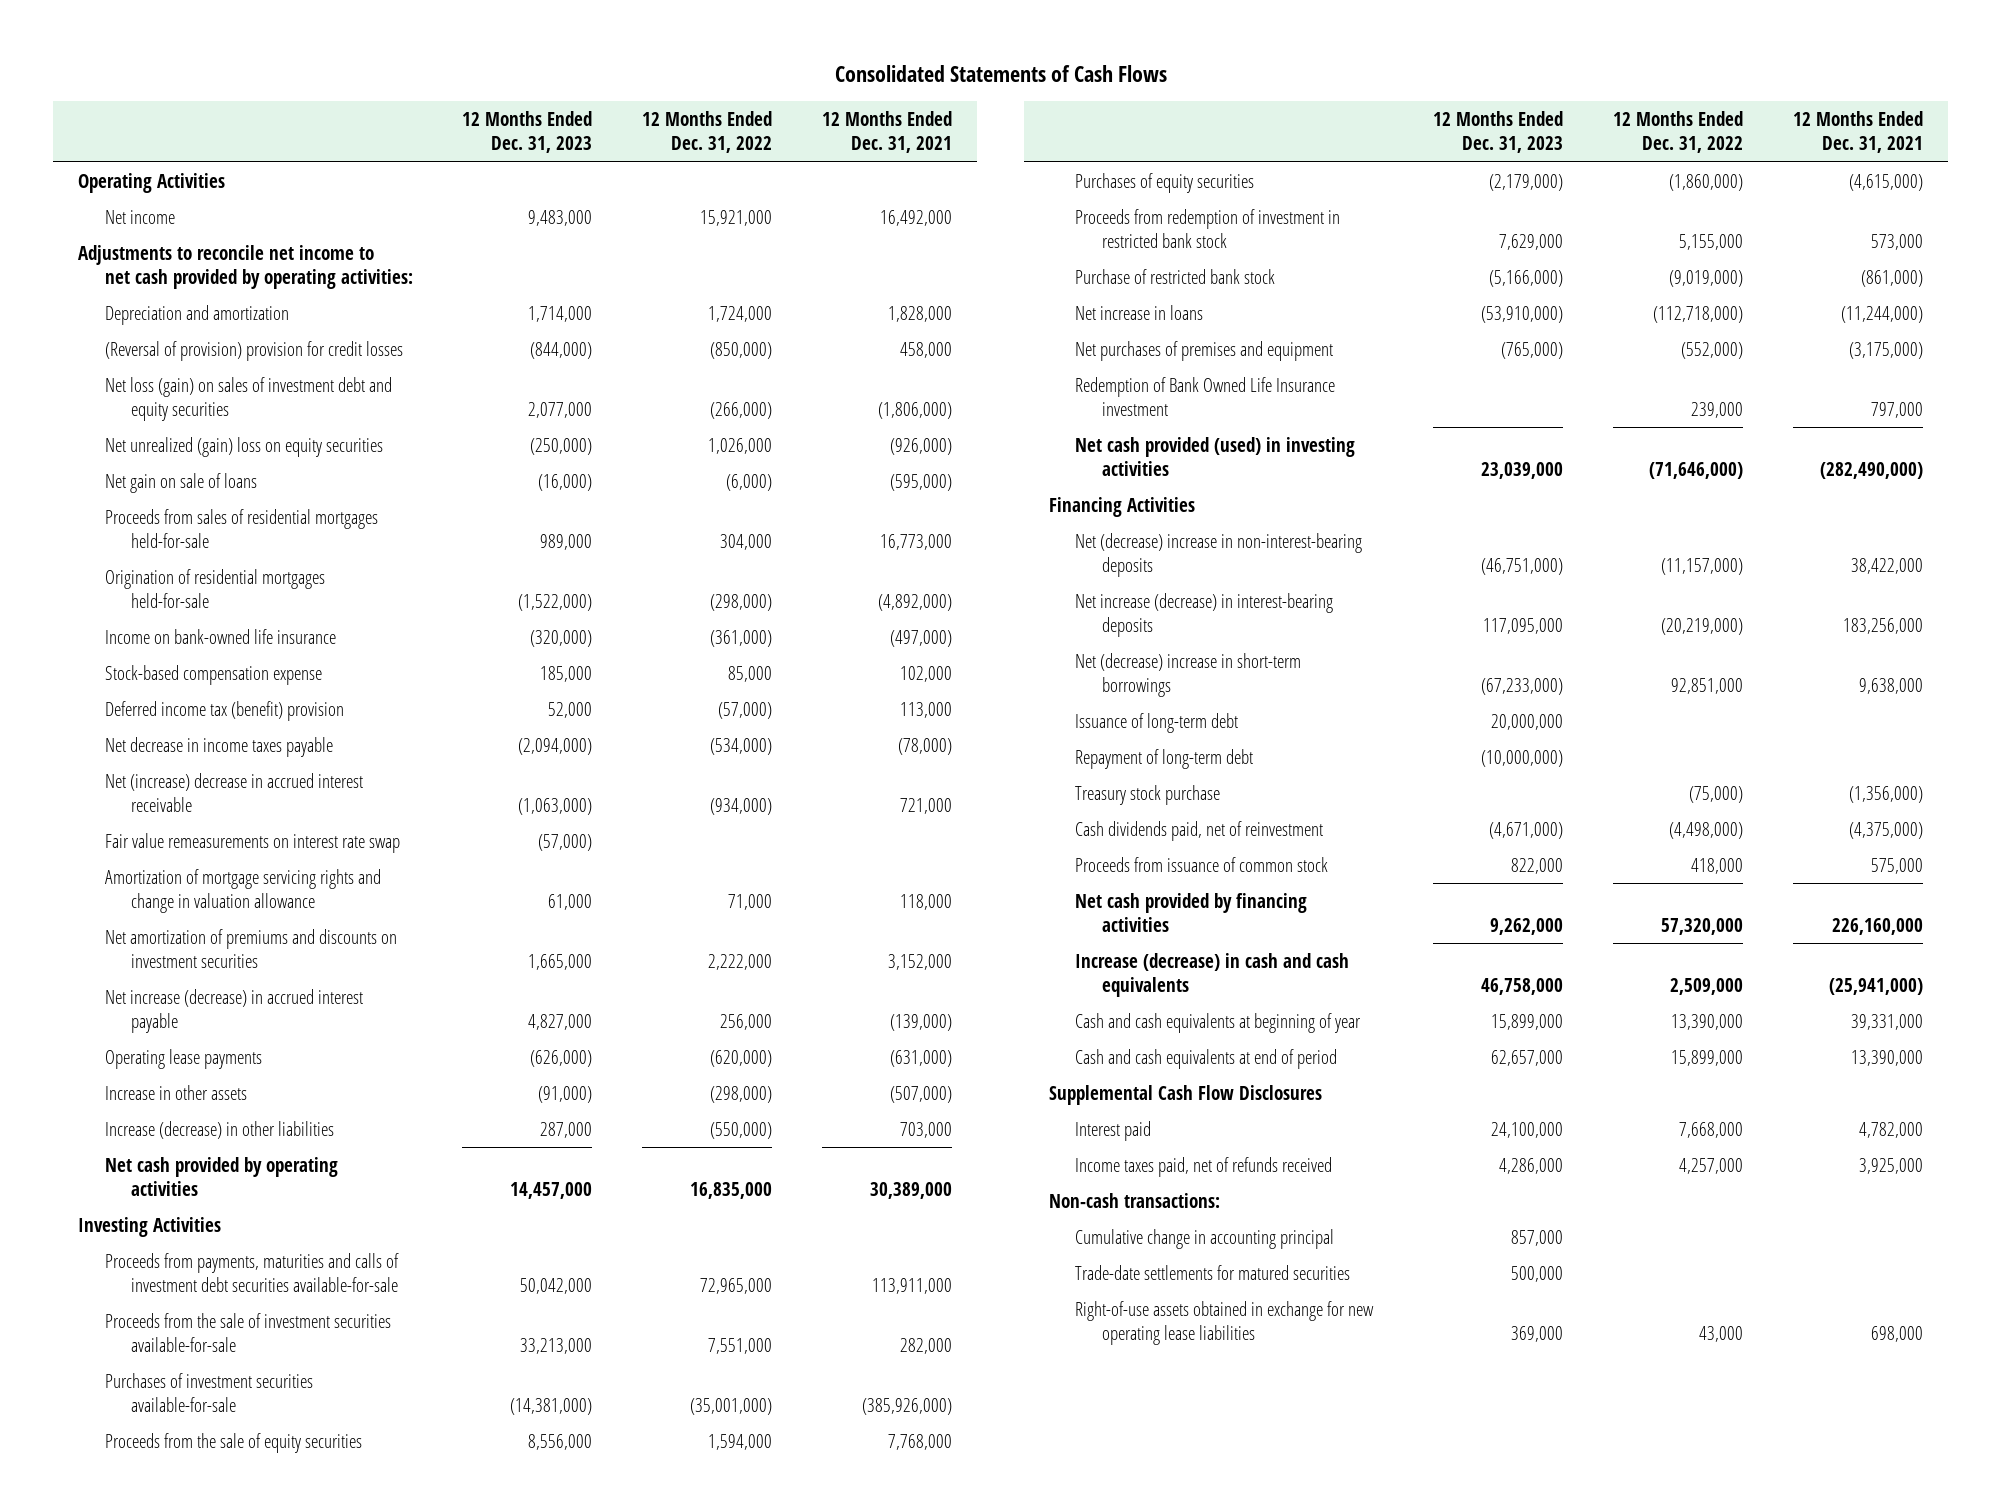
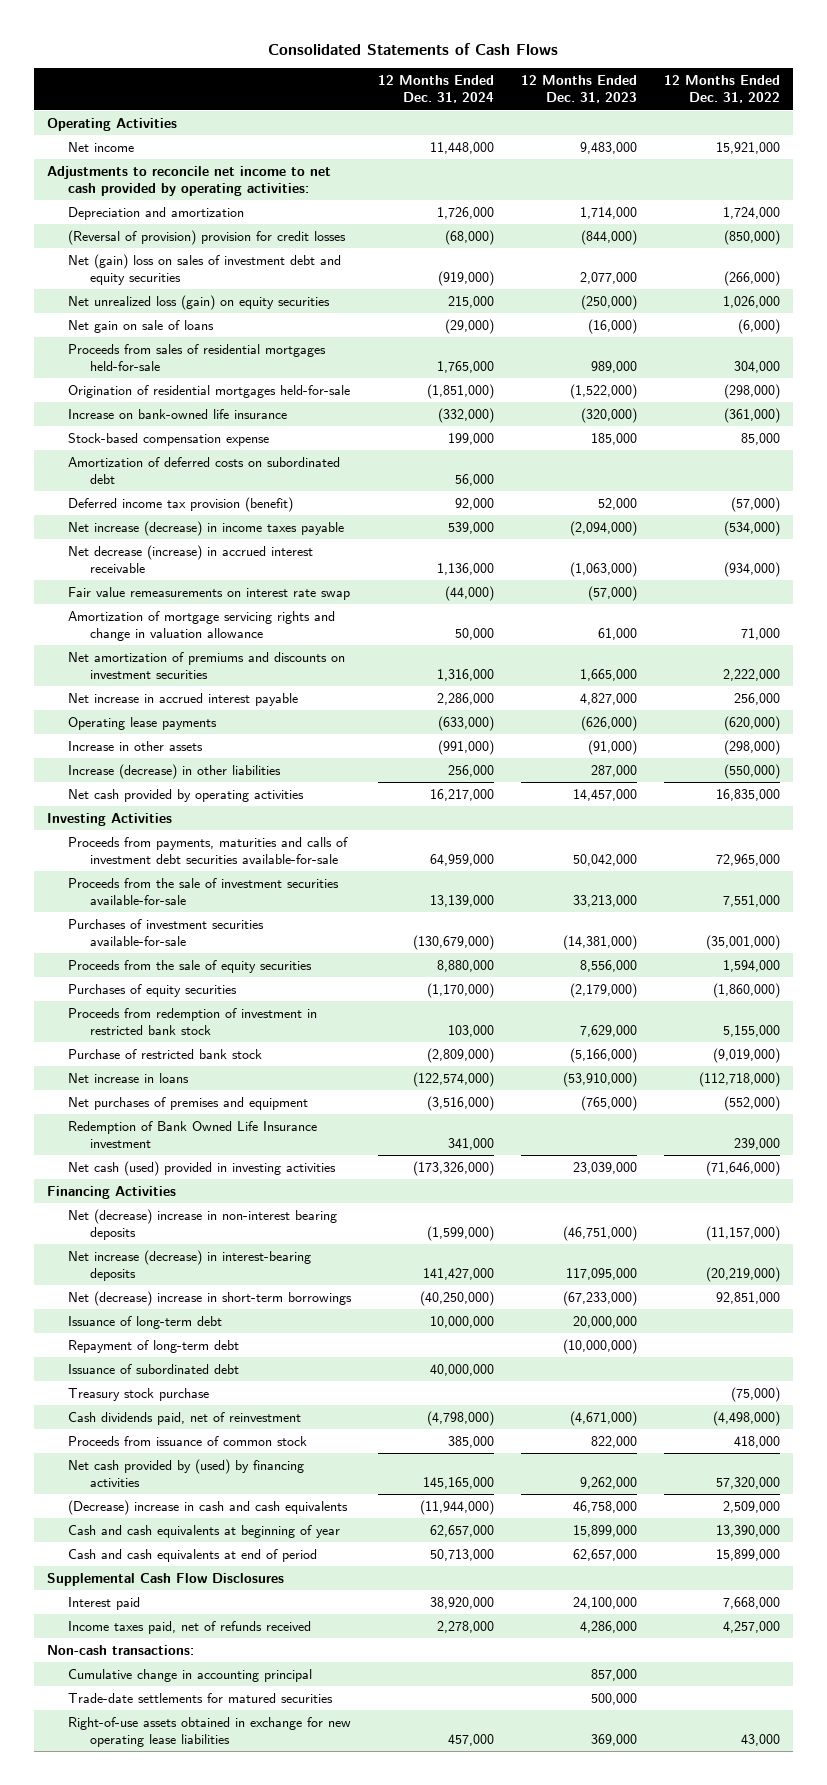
[822,111,953,154] 12 Months Ended Dec. 31, 2021 -> none
none -> [378,74,495,104] 12 Months Ended Dec. 31, 2024
[104,376,392,421] Net loss (gain) on sales of investment debt and equity securities -> [68,253,342,286] Net (gain) loss on sales of investment debt and equity securities
[104,436,383,457] Net unrealized (gain) loss on equity securities -> [68,294,331,310] Net unrealized loss (gain) on equity securities
[104,628,336,644] Income on bank-owned life insurance -> [68,408,288,419] Increase on bank-owned life insurance
none -> [68,456,341,485] Amortization of deferred costs on subordinated debt
[104,700,344,721] Deferred income tax (benefit) provision -> [68,496,294,512] Deferred income tax provision (benefit)
[104,736,333,757] Net decrease in income taxes payable -> [68,520,345,536] Net increase (decrease) in income taxes payable
[104,772,363,812] Net (increase) decrease in accrued interest receivable -> [68,544,314,574] Net decrease (increase) in accrued interest receivable
[104,988,363,1033] Net increase (decrease) in accrued interest payable -> [68,692,299,706] Net increase in accrued interest payable
[1075,436,1356,476] Net cash provided (used) in investing activities -> [68,1160,337,1176] Net cash (used) provided in investing activities
[1075,532,1363,577] Net (decrease) increase in non-interest-bearing deposits -> [68,1208,338,1241] Net (decrease) increase in non-interest bearing deposits
none -> [68,1363,240,1374] Issuance of subordinated debt
[1075,892,1308,932] Net cash provided by financing activities -> [68,1458,305,1488] Net cash provided by (used) by financing activities
[1075,952,1350,997] Increase (decrease) in cash and cash equivalents -> [68,1499,349,1515] (Decrease) increase in cash and cash equivalents

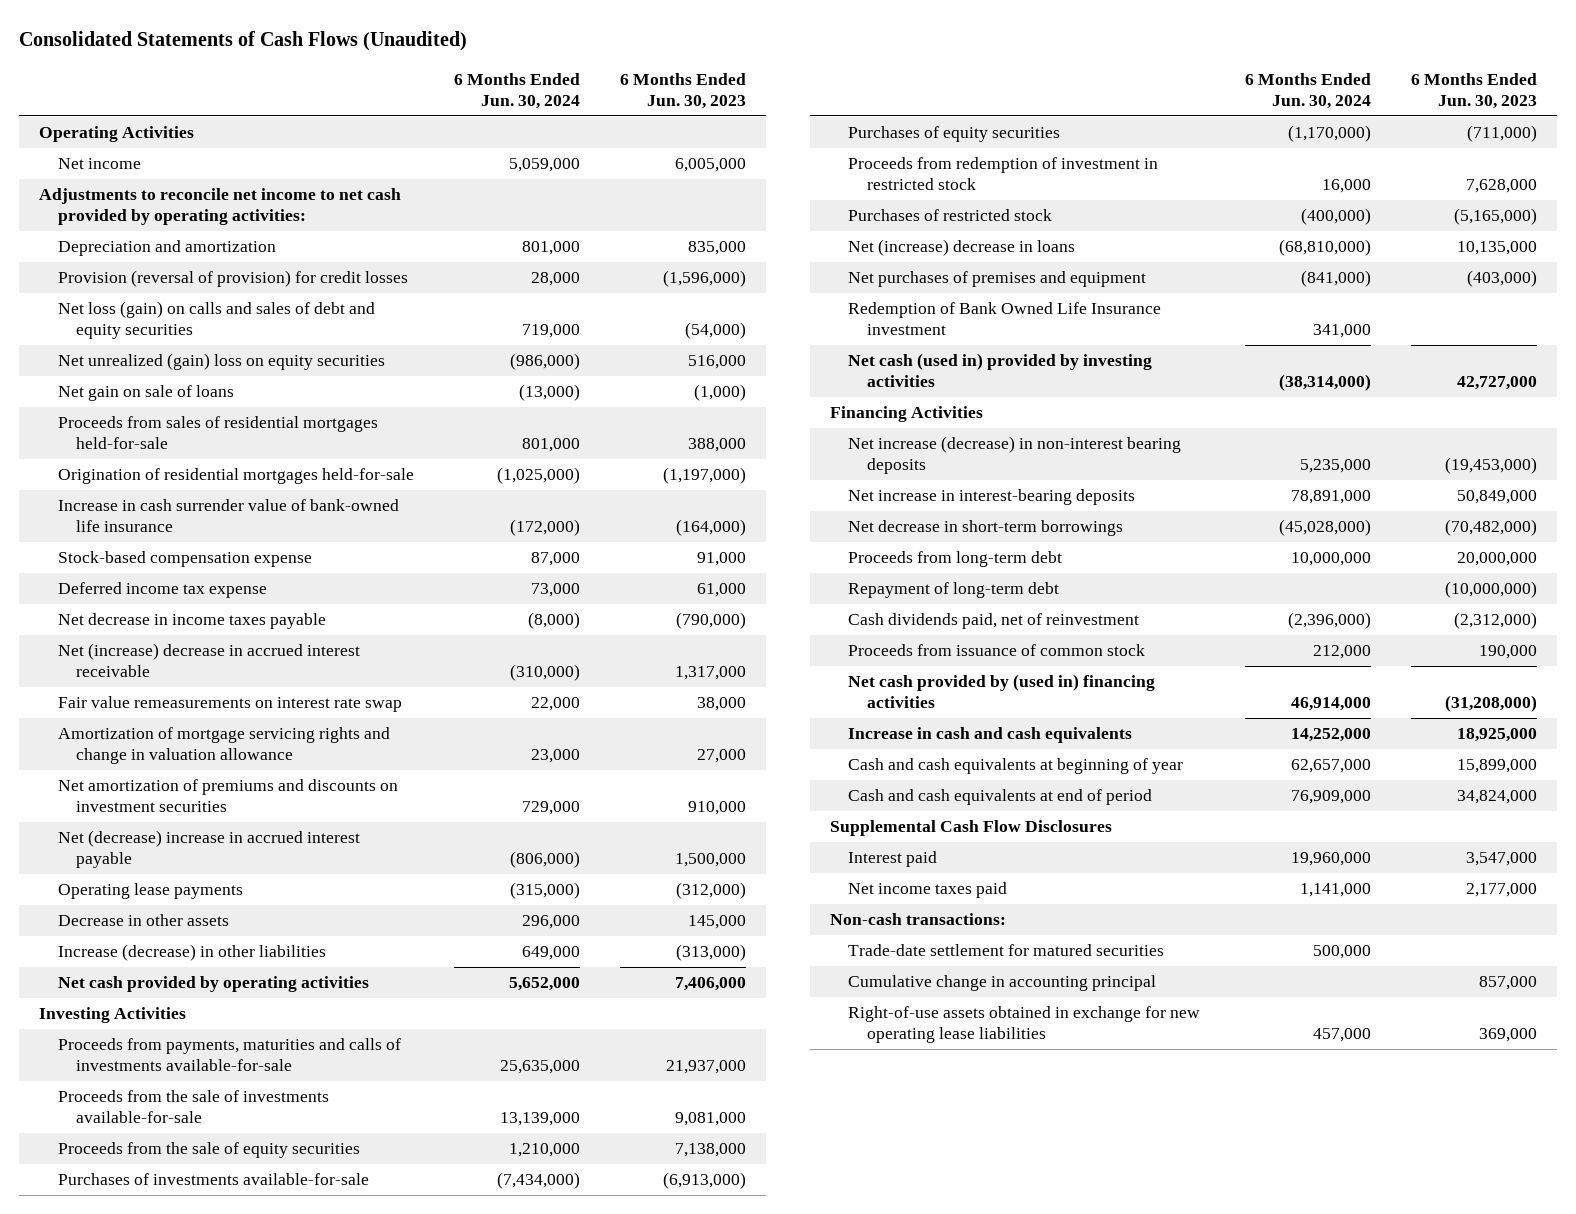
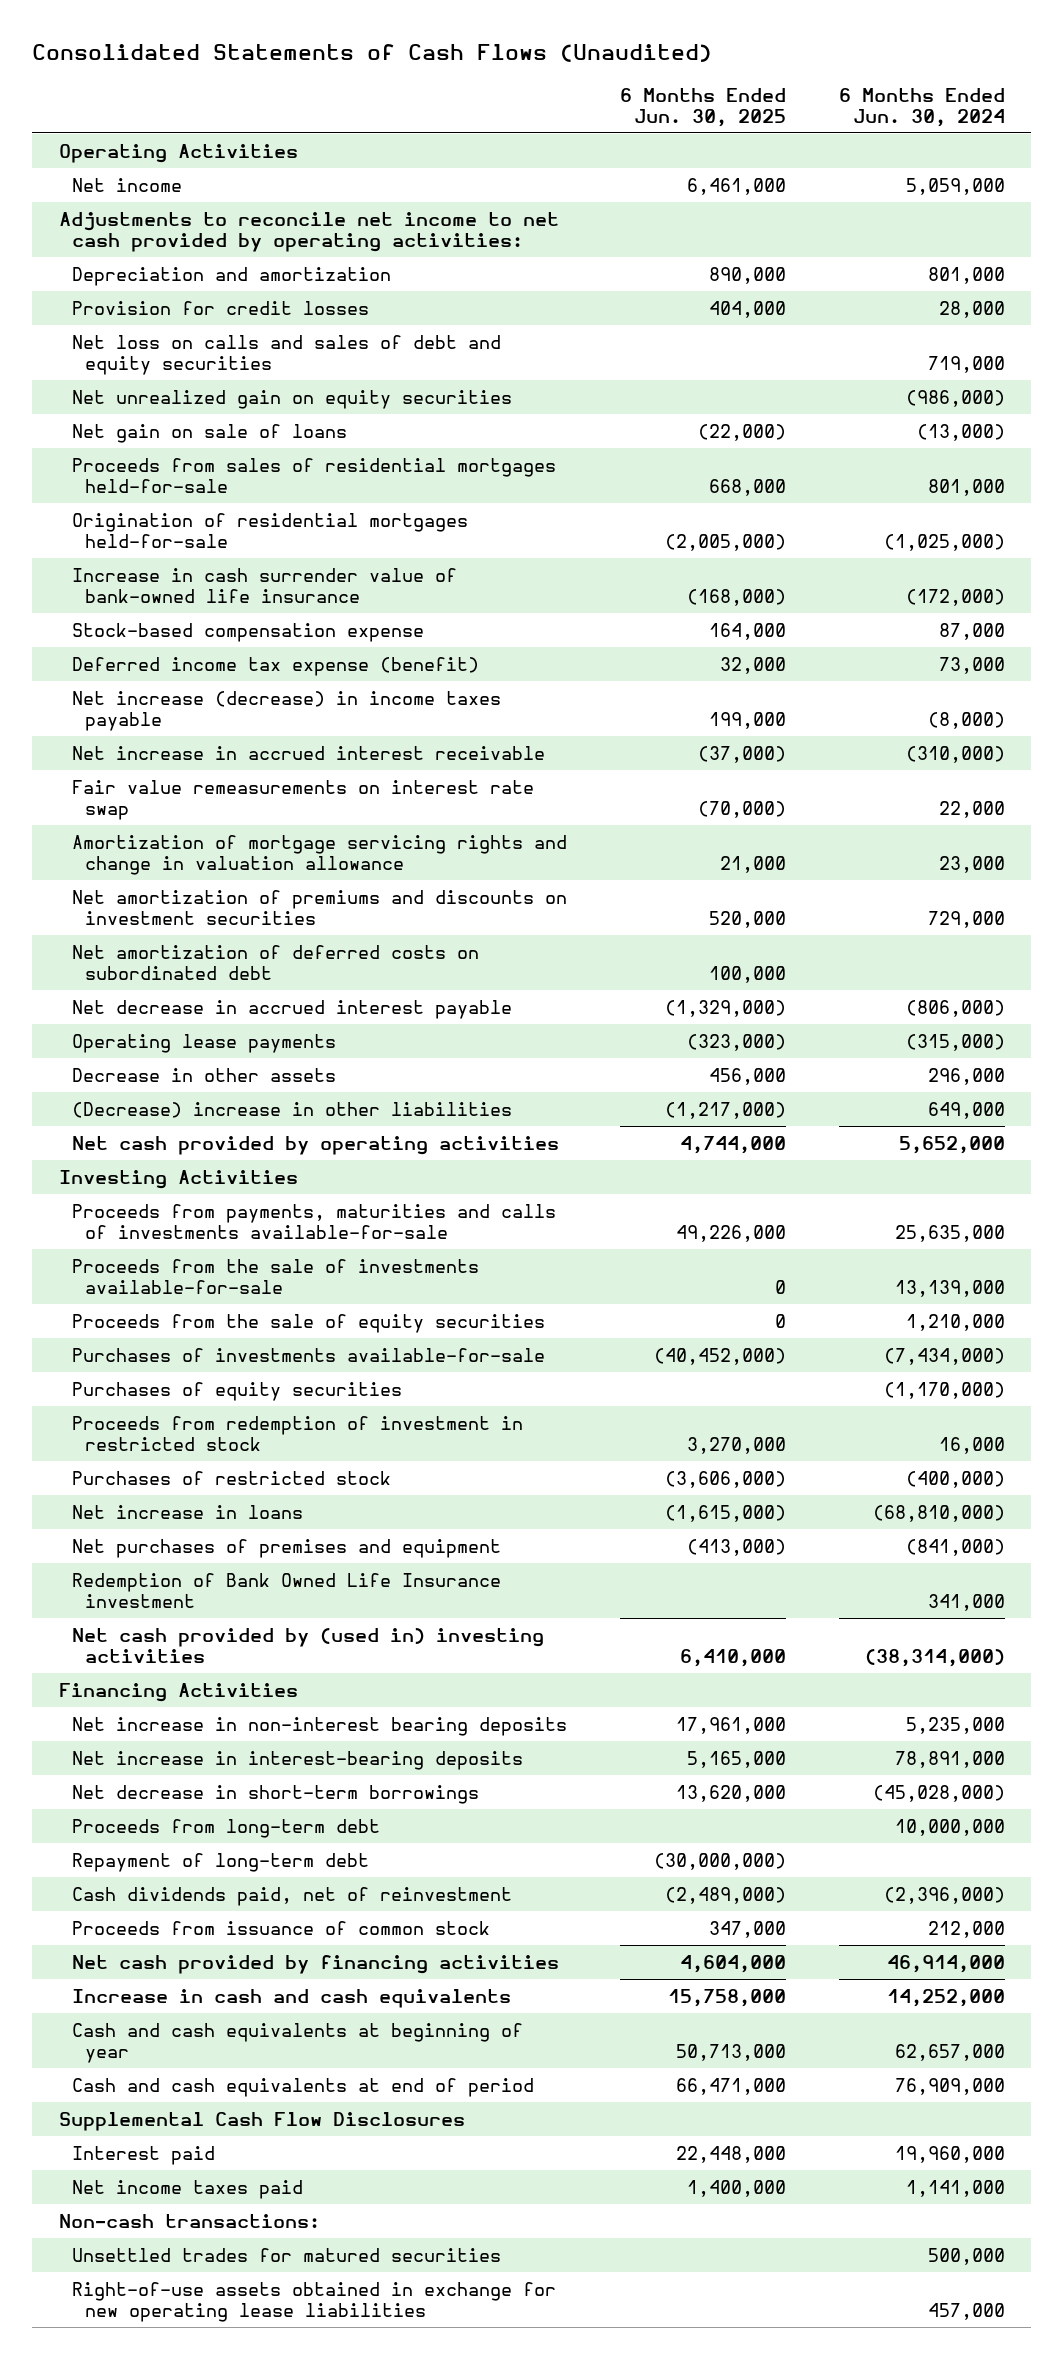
[620,72,747,109] 6 Months Ended Jun. 30, 2023 -> none
none -> [619,87,786,127] 6 Months Ended Jun. 30, 2025
[57,270,408,288] Provision (reversal of provision) for credit losses -> [71,300,369,315] Provision for credit losses
[57,301,375,340] Net loss (gain) on calls and sales of debt and equity securities -> [71,334,501,375] Net loss on calls and sales of debt and equity securities
[57,353,385,371] Net unrealized (gain) loss on equity securities -> [71,389,512,409] Net unrealized gain on equity securities
[57,582,267,599] Deferred income tax expense -> [71,656,479,676] Deferred income tax expense (benefit)
[57,613,326,630] Net decrease in income taxes payable -> [71,690,501,731] Net increase (decrease) in income taxes payable
[57,643,360,678] Net (increase) decrease in accrued interest receivable -> [71,745,545,760] Net increase in accrued interest receivable
none -> [71,944,479,980] Net amortization of deferred costs on subordinated debt
[57,830,360,869] Net (decrease) increase in accrued interest payable -> [71,999,512,1019] Net decrease in accrued interest payable
[57,944,326,962] Increase (decrease) in other liabilities -> [71,1101,512,1118] (Decrease) increase in other liabilities
[848,239,1076,257] Net (increase) decrease in loans -> [71,1504,303,1519] Net increase in loans
[848,353,1153,388] Net cash (used in) provided by investing activities -> [71,1627,544,1663] Net cash provided by (used in) investing activities
[848,436,1182,475] Net increase (decrease) in non-interest bearing deposits -> [71,1716,567,1736] Net increase in non-interest bearing deposits
[848,674,1156,709] Net cash provided by (used in) financing activities -> [71,1954,559,1974] Net cash provided by financing activities
[848,944,1165,957] Trade-date settlement for matured securities -> none
[848,975,1157,992] Cumulative change in accounting principal -> none
none -> [71,2247,501,2262] Unsettled trades for matured securities

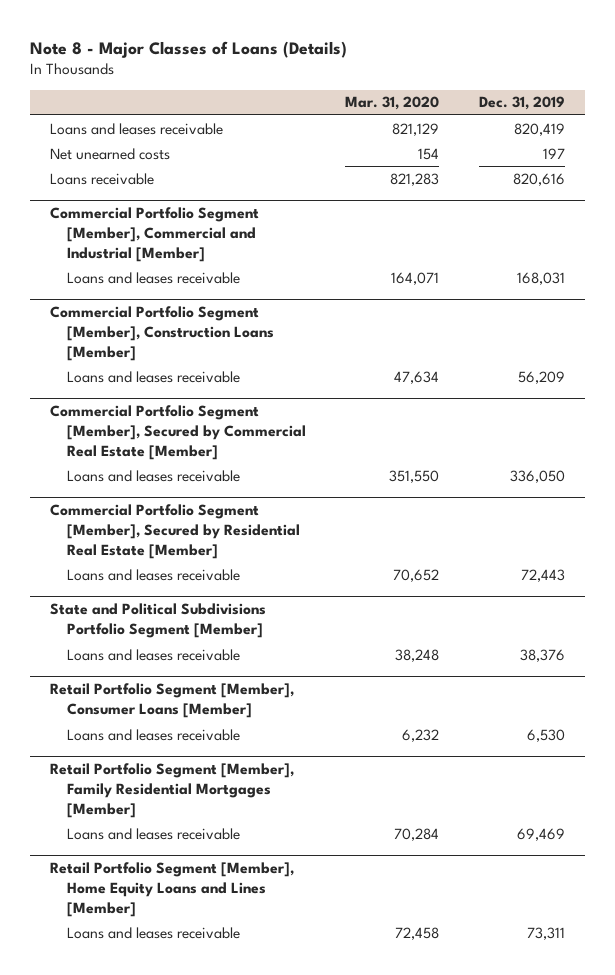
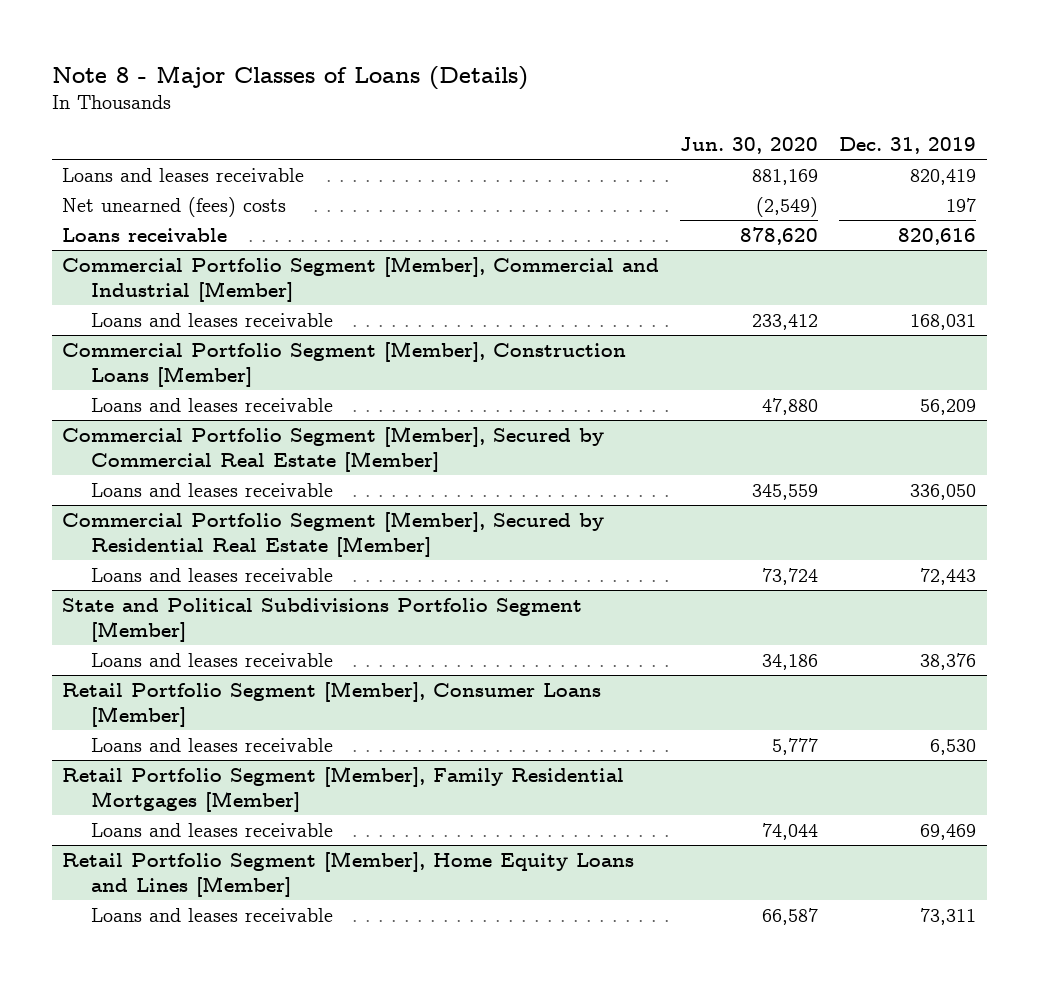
[345,96,440,111] Mar. 31, 2020 -> none
none -> [680,137,819,155] Jun. 30, 2020
[49,147,170,160] Net unearned costs -> [62,196,287,217] Net unearned (fees) costs

